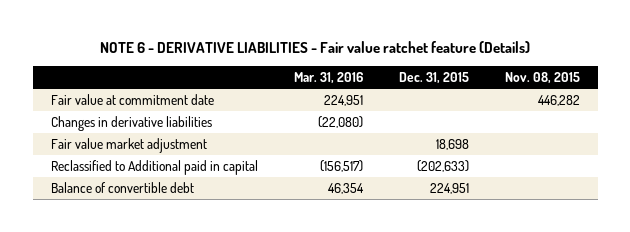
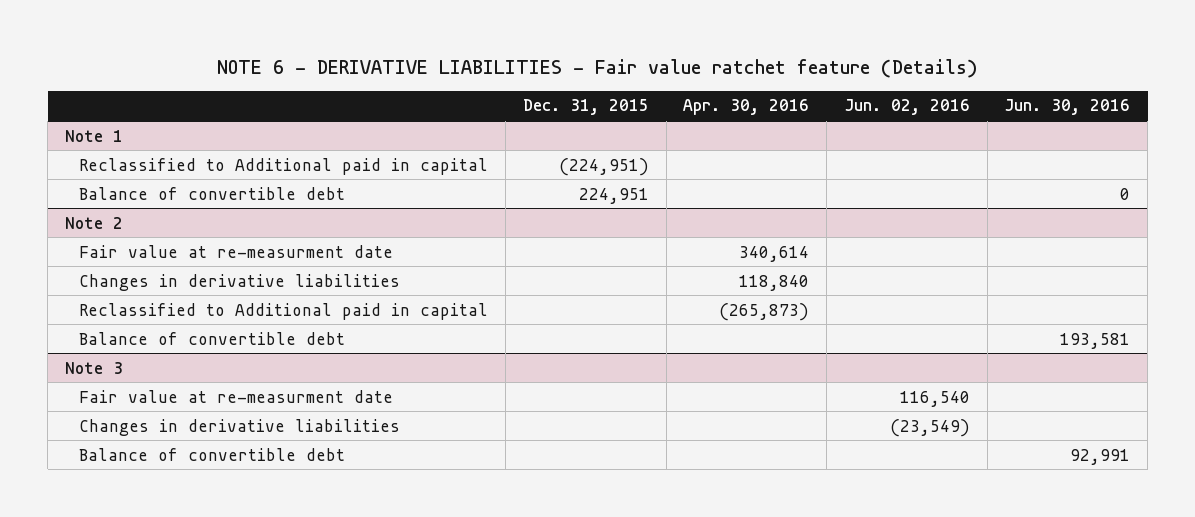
[293,72,363,85] Mar. 31, 2016 -> none
[504,72,580,85] Nov. 08, 2015 -> none
none -> [683,99,810,116] Apr. 30, 2016
none -> [843,99,970,116] Jun. 02, 2016
none -> [1004,99,1131,116] Jun. 30, 2016
[50,93,214,105] Fair value at commitment date -> none
[50,115,212,131] Changes in derivative liabilities -> none
[50,137,207,153] Fair value market adjustment -> none
none -> [64,129,123,142] Note 1
[416,159,469,172] (202,633) -> [558,157,649,176] (224,951)
none -> [64,216,123,229] Note 2
none -> [79,244,394,258] Fair value at re-measurment date
none -> [79,273,401,291] Changes in derivative liabilities
none -> [79,302,489,320] Reclassified to Additional paid in capital
none -> [79,331,346,345] Balance of convertible debt
none -> [64,361,123,374] Note 3
none -> [79,389,394,403] Fair value at re-measurment date
none -> [79,418,401,436] Changes in derivative liabilities
none -> [79,447,346,461] Balance of convertible debt

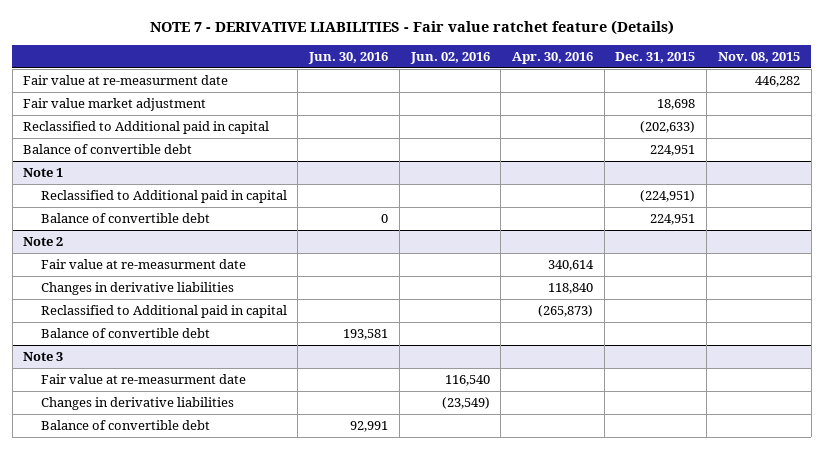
[216,58,978,78] NOTE 6 - DERIVATIVE LIABILITIES - Fair value ratchet feature (Details) -> [149,19,674,35] NOTE 7 - DERIVATIVE LIABILITIES - Fair value ratchet feature (Details)
none -> [717,51,800,63] Nov. 08, 2015
none -> [23,75,229,86] Fair value at re-measurment date
none -> [23,98,207,112] Fair value market adjustment
none -> [23,121,270,135] Reclassified to Additional paid in capital
none -> [23,144,193,155] Balance of convertible debt

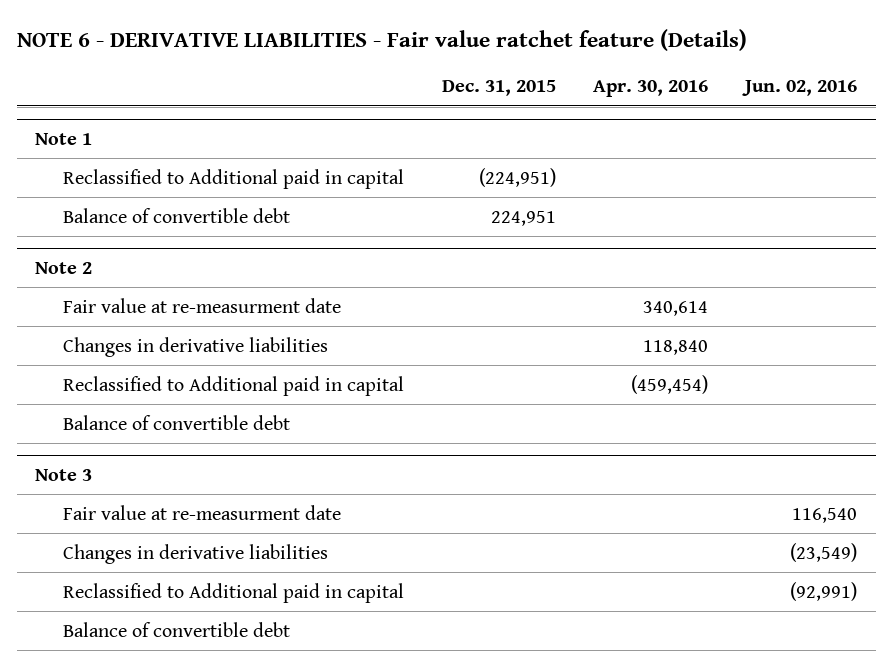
[149,19,674,35] NOTE 7 - DERIVATIVE LIABILITIES - Fair value ratchet feature (Details) -> [16,29,747,52] NOTE 6 - DERIVATIVE LIABILITIES - Fair value ratchet feature (Details)
[308,51,389,64] Jun. 30, 2016 -> none
[717,51,800,63] Nov. 08, 2015 -> none
[23,75,229,86] Fair value at re-measurment date -> none
[23,98,207,112] Fair value market adjustment -> none
[23,121,270,135] Reclassified to Additional paid in capital -> none
[23,144,193,155] Balance of convertible debt -> none
[538,305,594,318] (265,873) -> [630,374,708,394] (459,454)
none -> [63,582,405,603] Reclassified to Additional paid in capital

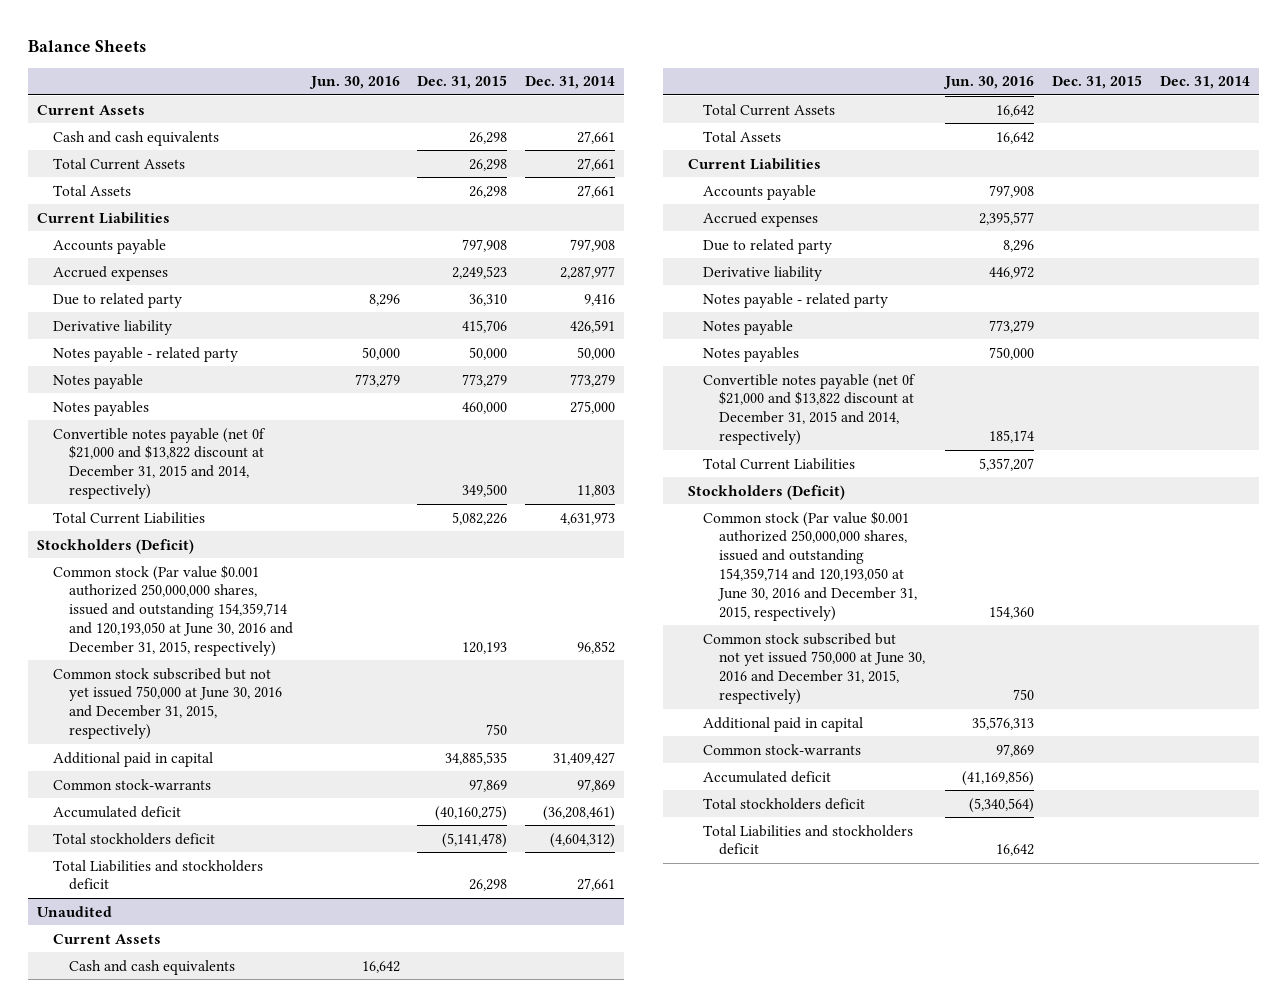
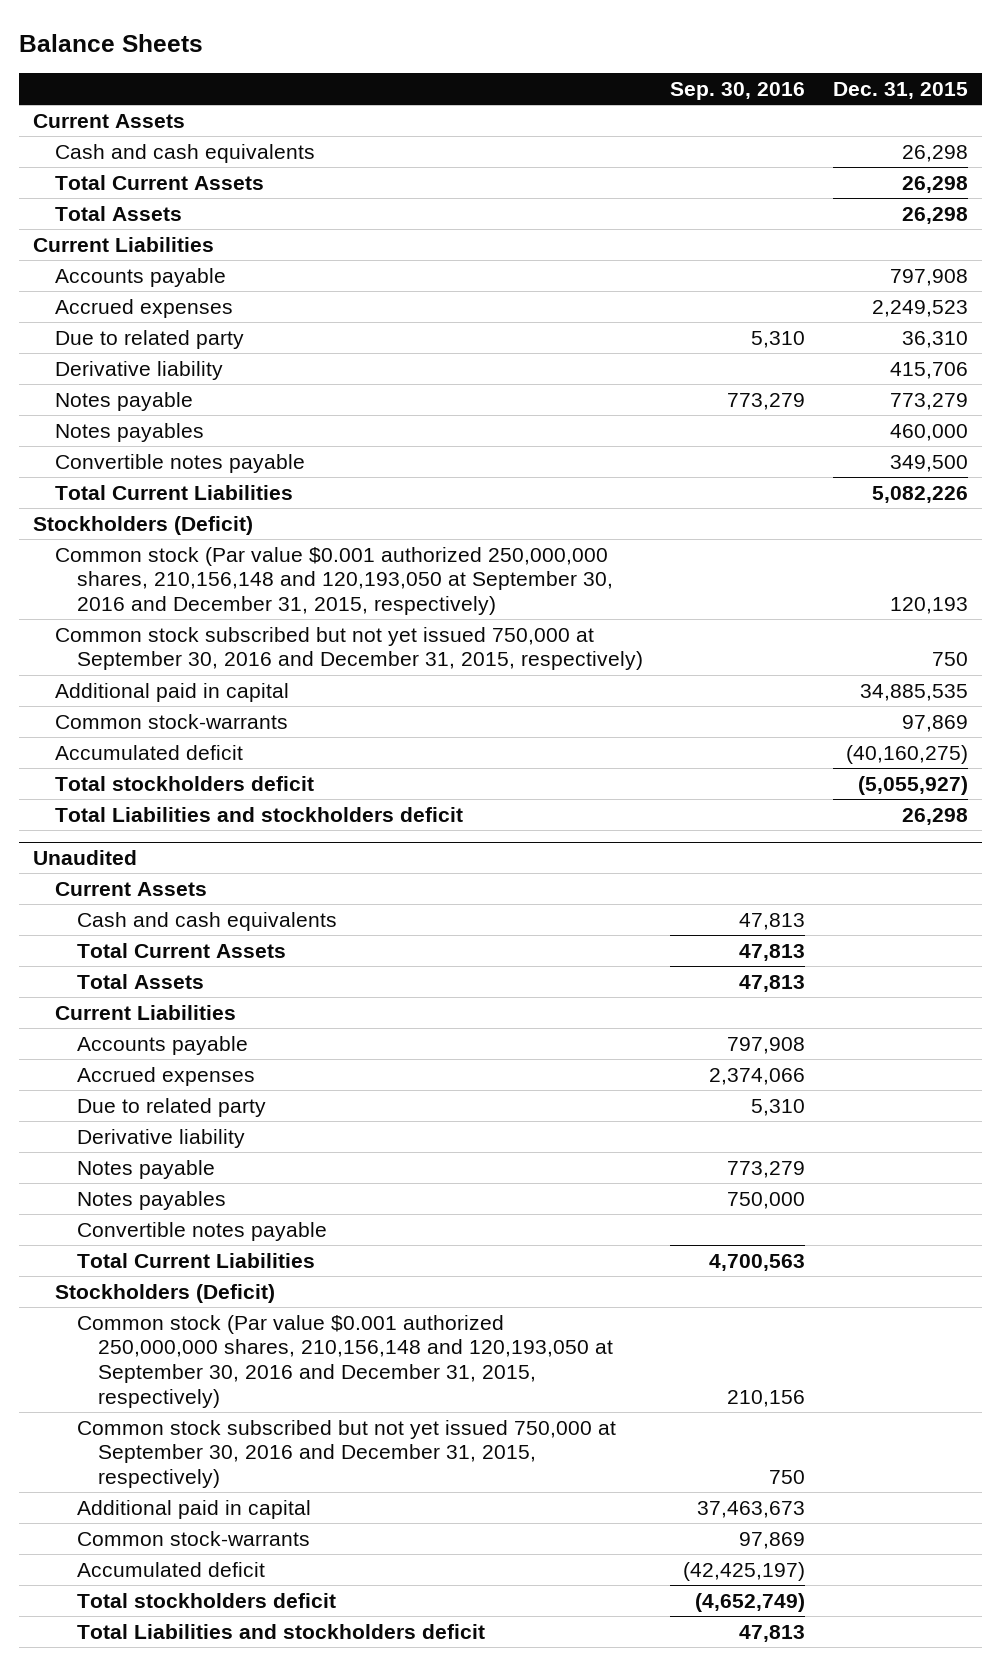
[308,76,400,90] Jun. 30, 2016 -> none
[525,76,616,90] Dec. 31, 2014 -> none
none -> [670,82,806,101] Sep. 30, 2016
[52,346,238,362] Notes payable - related party -> none
[52,427,266,500] Convertible notes payable (net 0f $21,000 and $13,822 discount at December 31, 2015 and 2014, respectively) -> [54,453,305,473] Convertible notes payable
[52,564,293,656] Common stock (Par value $0.001 authorized 250,000,000 shares, issued and outstanding 154,359,714 and 120,193,050 at June 30, 2016 and December 31, 2015, respectively) -> [54,546,613,616] Common stock (Par value $0.001 authorized 250,000,000 shares, 210,156,148 and 120,193,050 at September 30, 2016 and December 31, 2015, respectively)
[52,667,282,740] Common stock subscribed but not yet issued 750,000 at June 30, 2016 and December 31, 2015, respectively) -> [54,626,643,671] Common stock subscribed but not yet issued 750,000 at September 30, 2016 and December 31, 2015, respectively)
[442,832,508,848] (5,141,478) -> [858,775,969,795] (5,055,927)
[703,292,889,308] Notes payable - related party -> none
[703,373,917,446] Convertible notes payable (net 0f $21,000 and $13,822 discount at December 31, 2015 and 2014, respectively) -> [76,1221,327,1241] Convertible notes payable
[703,510,917,621] Common stock (Par value $0.001 authorized 250,000,000 shares, issued and outstanding 154,359,714 and 120,193,050 at June 30, 2016 and December 31, 2015, respectively) -> [76,1314,614,1408] Common stock (Par value $0.001 authorized 250,000,000 shares, 210,156,148 and 120,193,050 at September 30, 2016 and December 31, 2015, respectively)
[703,632,925,705] Common stock subscribed but not yet issued 750,000 at June 30, 2016 and December 31, 2015, respectively) -> [76,1419,616,1489] Common stock subscribed but not yet issued 750,000 at September 30, 2016 and December 31, 2015, respectively)

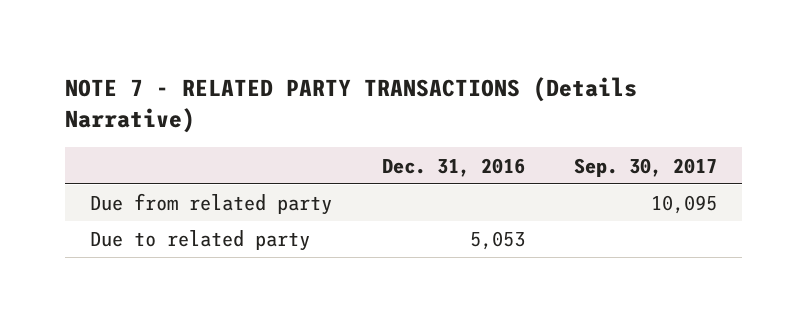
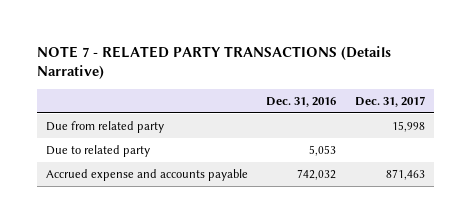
[574,157,718,177] Sep. 30, 2017 -> none
none -> [354,96,425,108] Dec. 31, 2017
none -> [46,169,249,182] Accrued expense and accounts payable

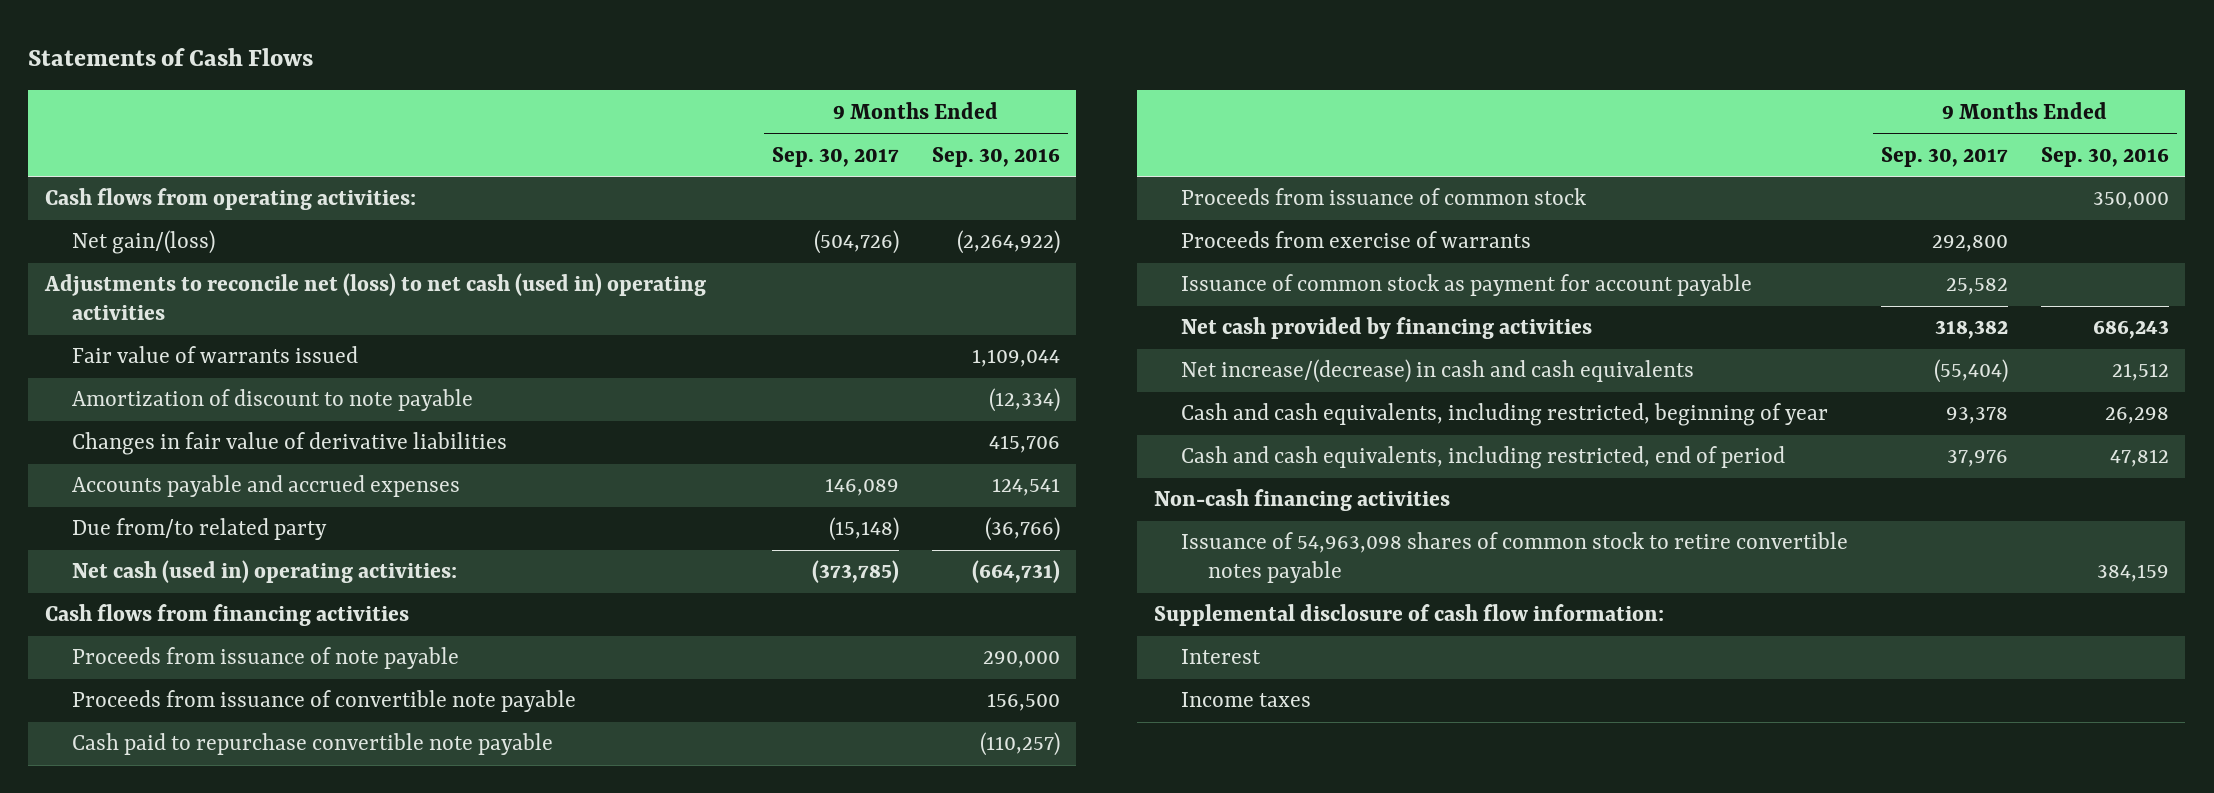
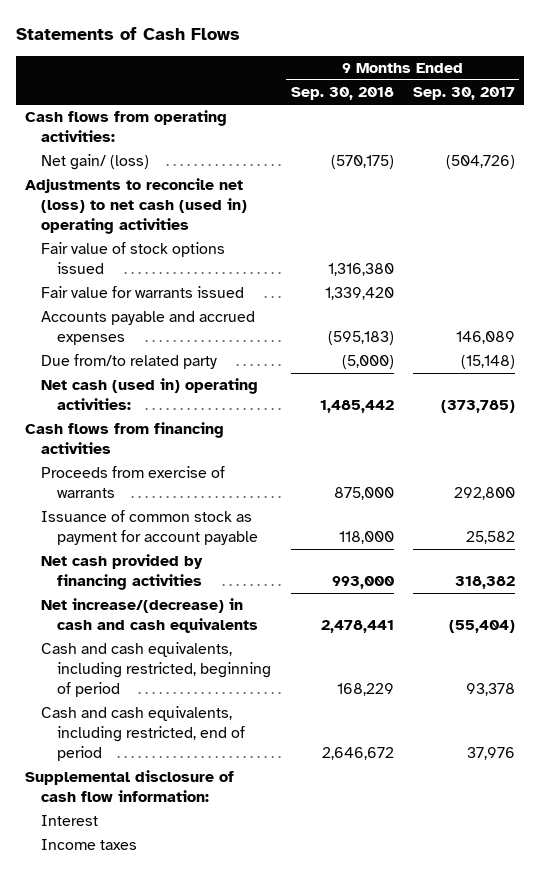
[931,146,1060,167] Sep. 30, 2016 -> none
none -> [290,87,394,101] Sep. 30, 2018
[71,230,215,255] Net gain/(loss) -> [41,154,150,171] Net gain/ (loss)
[71,389,473,412] Amortization of discount to note payable -> none
[71,432,507,456] Changes in fair value of derivative liabilities -> none
none -> [41,242,226,275] Fair value of stock options issued
[71,346,358,364] Fair value of warrants issued -> [41,286,245,299] Fair value for warrants issued
[71,647,459,670] Proceeds from issuance of note payable -> none
[71,690,576,713] Proceeds from issuance of convertible note payable -> none
[71,733,553,756] Cash paid to repurchase convertible note payable -> none
[1181,188,1587,206] Proceeds from issuance of common stock -> none
[1181,403,1829,427] Cash and cash equivalents, including restricted, beginning of year -> [41,642,272,697] Cash and cash equivalents, including restricted, beginning of period
[1153,489,1450,512] Non-cash financing activities -> none
[1181,532,1849,584] Issuance of 54,963,098 shares of common stock to retire convertible notes payable -> none

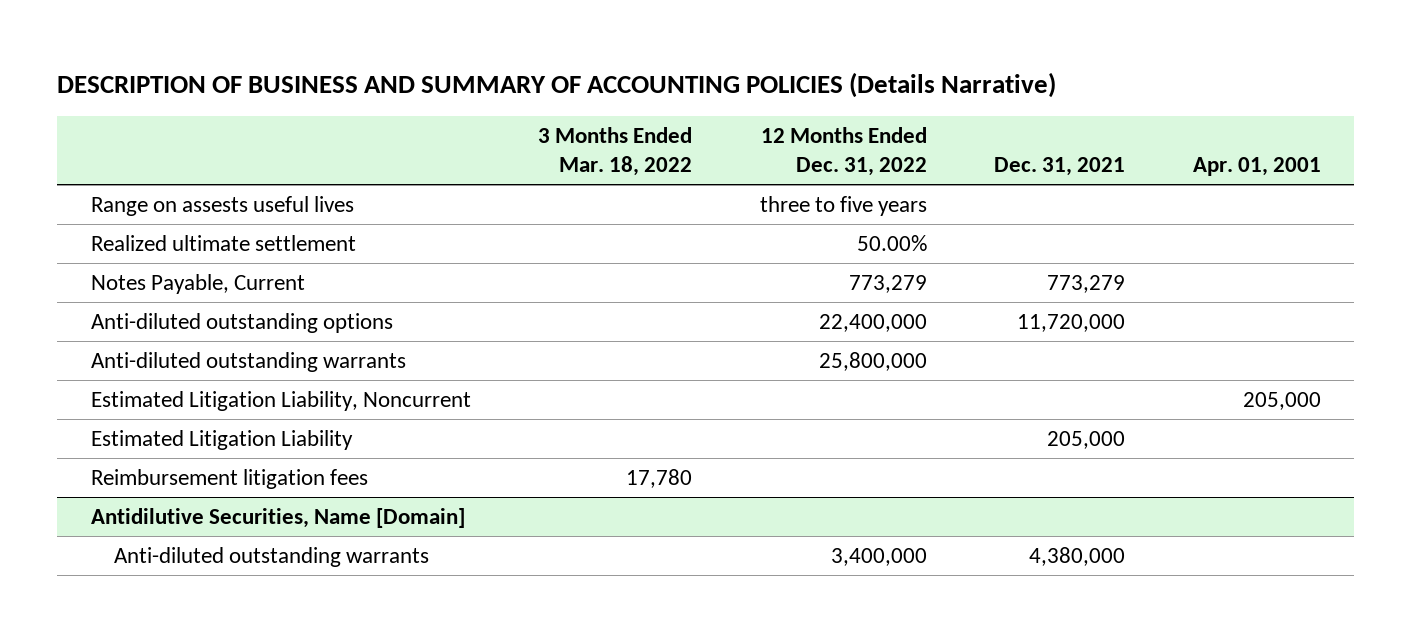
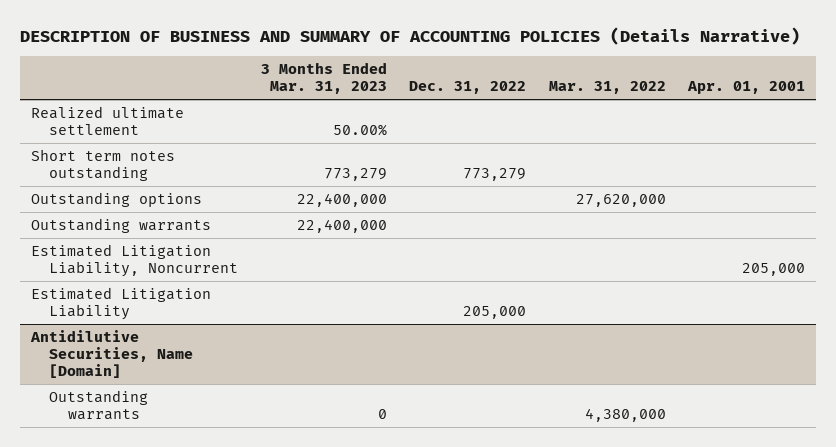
[538,126,693,177] 3 Months Ended Mar. 18, 2022 -> none
[760,126,927,177] 12 Months Ended Dec. 31, 2022 -> none
[994,157,1126,177] Dec. 31, 2021 -> none
none -> [260,62,387,95] 3 Months Ended Mar. 31, 2023
none -> [409,81,527,95] Dec. 31, 2022
none -> [548,81,666,95] Mar. 31, 2022
[90,195,354,216] Range on assests useful lives -> none
[90,273,305,294] Notes Payable, Current -> [30,149,175,182] Short term notes outstanding
[90,312,393,333] Anti-diluted outstanding options -> [30,192,202,208] Outstanding options
[90,351,406,372] Anti-diluted outstanding warrants -> [30,218,211,234] Outstanding warrants
[90,468,368,489] Reimbursement litigation fees -> none
[113,546,429,567] Anti-diluted outstanding warrants -> [49,390,149,421] Outstanding warrants

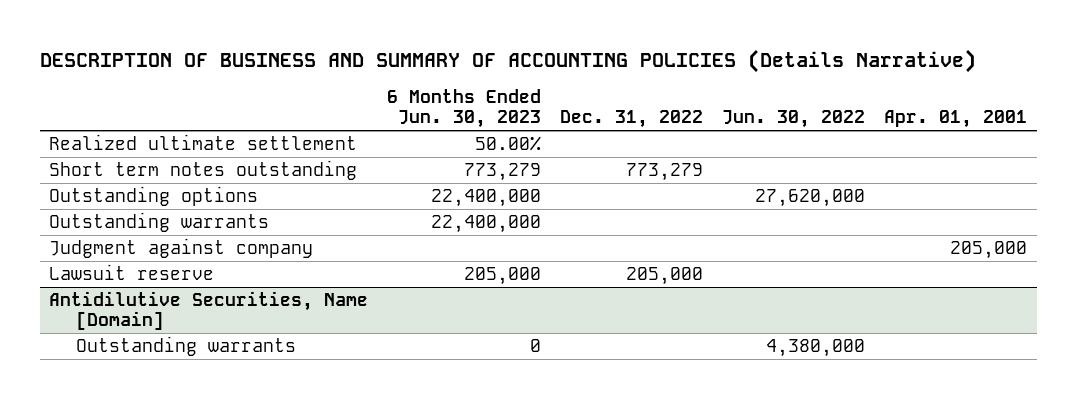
[260,62,387,95] 3 Months Ended Mar. 31, 2023 -> none
[548,81,666,95] Mar. 31, 2022 -> none
none -> [387,89,542,129] 6 Months Ended Jun. 30, 2023
none -> [722,110,866,129] Jun. 30, 2022
[30,244,239,278] Estimated Litigation Liability, Noncurrent -> [49,237,314,258] Judgment against company
[30,287,211,321] Estimated Litigation Liability -> [49,263,215,280] Lawsuit reserve

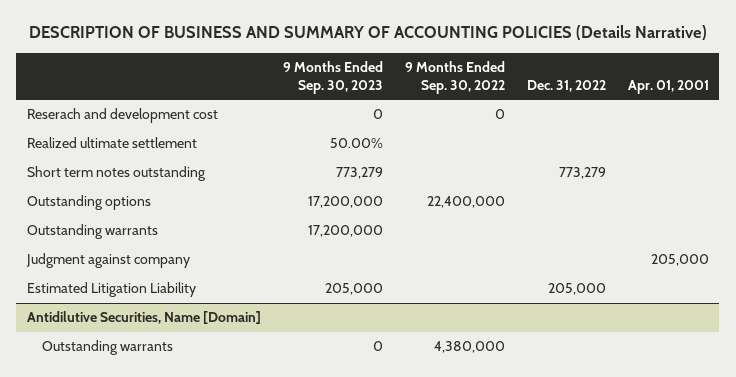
[387,89,542,129] 6 Months Ended Jun. 30, 2023 -> none
[722,110,866,129] Jun. 30, 2022 -> none
none -> [283,60,384,95] 9 Months Ended Sep. 30, 2023
none -> [404,60,505,95] 9 Months Ended Sep. 30, 2022
none -> [27,108,219,124] Reserach and development cost
[49,263,215,280] Lawsuit reserve -> [27,282,197,298] Estimated Litigation Liability

